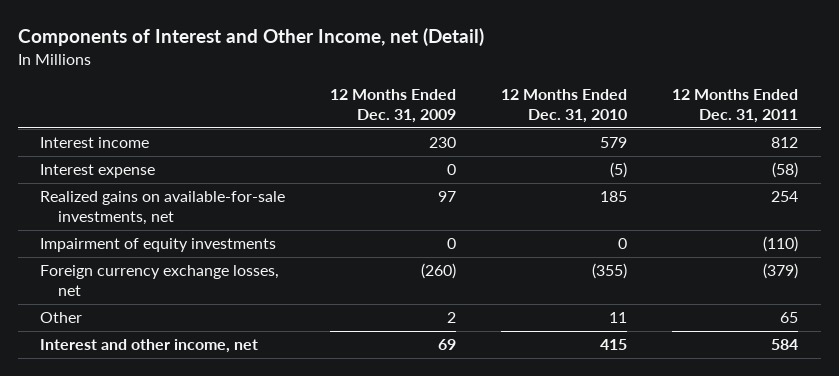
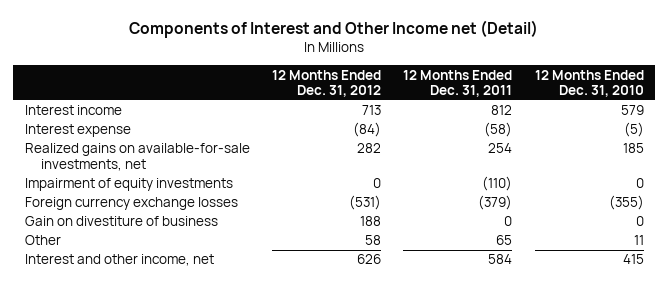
[18,27,485,46] Components of Interest and Other Income, net (Detail) -> [129,20,539,39] Components of Interest and Other Income net (Detail)
[330,88,457,123] 12 Months Ended Dec. 31, 2009 -> none
none -> [271,69,381,98] 12 Months Ended Dec. 31, 2012
[40,265,280,297] Foreign currency exchange losses, net -> [24,197,238,211] Foreign currency exchange losses
none -> [24,216,218,227] Gain on divestiture of business

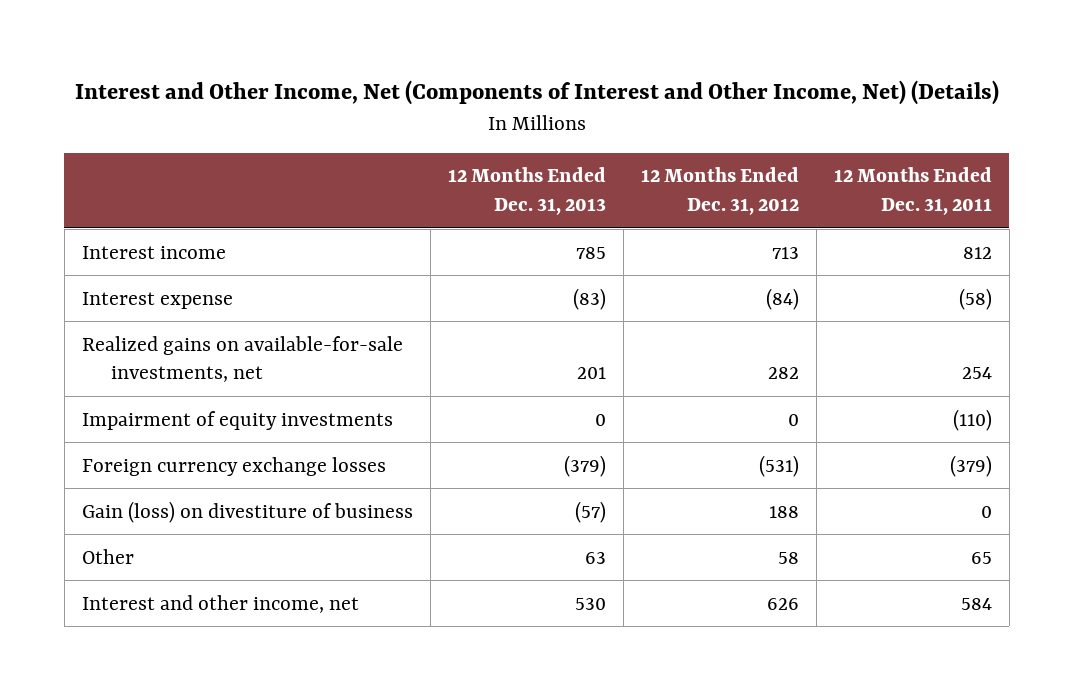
[129,20,539,39] Components of Interest and Other Income net (Detail) -> [74,80,999,106] Interest and Other Income, Net (Components of Interest and Other Income, Net) (Details)
[534,69,644,98] 12 Months Ended Dec. 31, 2010 -> none
none -> [447,167,606,216] 12 Months Ended Dec. 31, 2013
[24,216,218,227] Gain on divestiture of business -> [81,500,413,523] Gain (loss) on divestiture of business

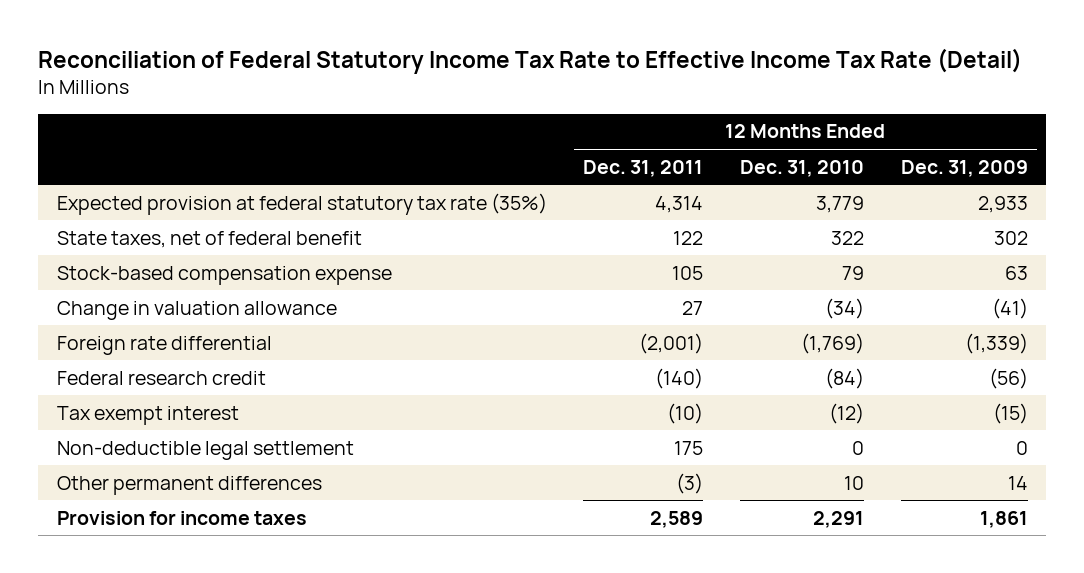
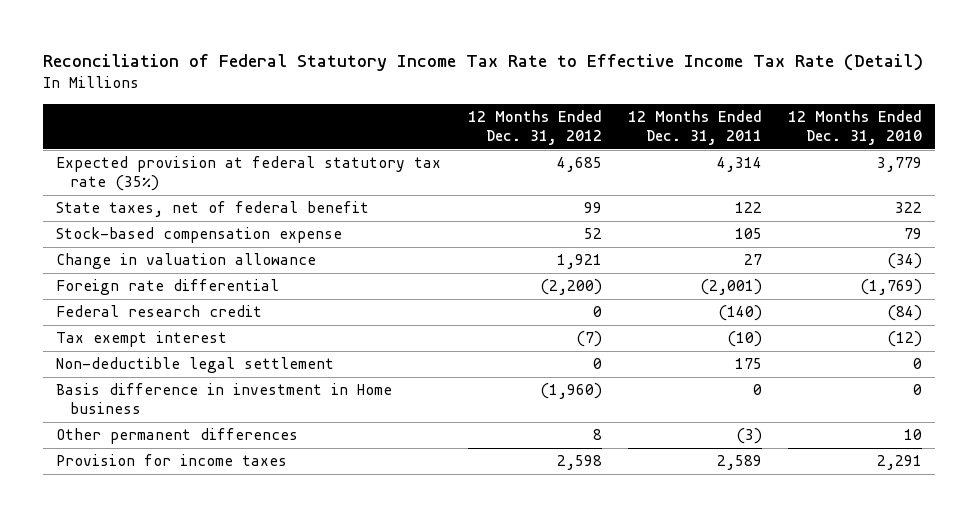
[900,159,1028,177] Dec. 31, 2009 -> none
none -> [467,110,602,145] 12 Months Ended Dec. 31, 2012
none -> [56,383,393,415] Basis difference in investment in Home business

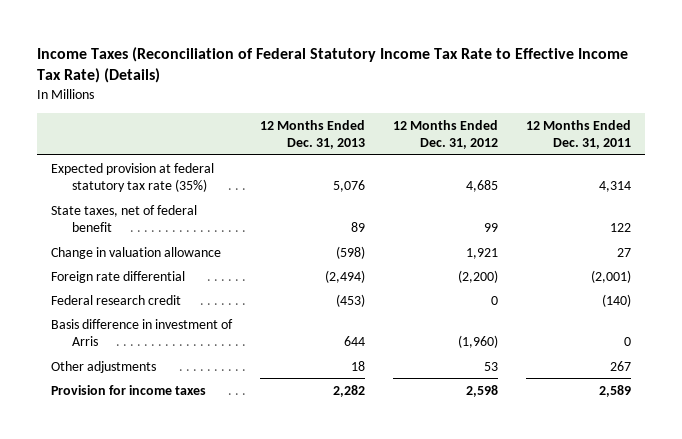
[43,54,924,72] Reconciliation of Federal Statutory Income Tax Rate to Effective Income Tax Rate (Detail) -> [37,46,629,84] Income Taxes (Reconciliation of Federal Statutory Income Tax Rate to Effective Income Tax Rate) (Details)
[787,110,922,145] 12 Months Ended Dec. 31, 2010 -> none
none -> [260,119,366,150] 12 Months Ended Dec. 31, 2013
[56,227,343,244] Stock-based compensation expense -> none
[56,331,228,348] Tax exempt interest -> none
[56,357,335,374] Non-deductible legal settlement -> none
[56,383,393,415] Basis difference in investment in Home business -> [51,318,234,347] Basis difference in investment of Arris
[56,428,299,445] Other permanent differences -> [51,360,157,373] Other adjustments
[592,429,602,441] 8 -> [484,361,499,371] 53
[735,428,762,445] (3) -> [609,360,631,371] 267

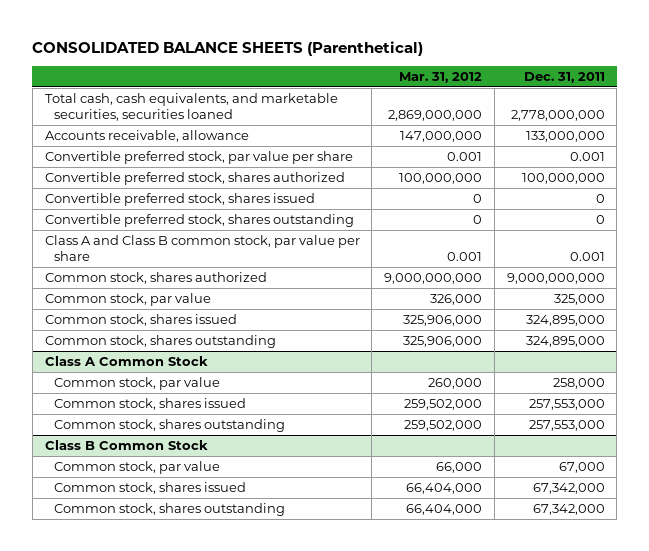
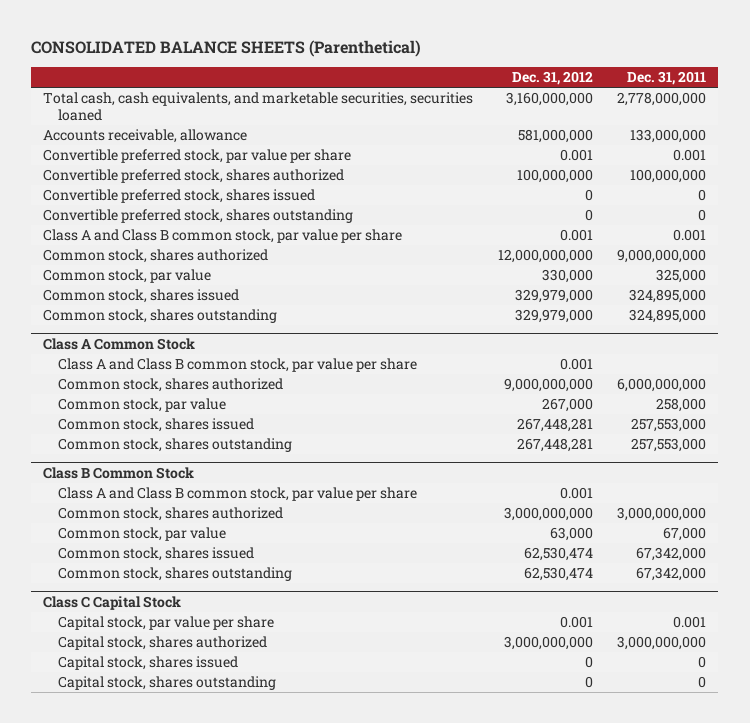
[399,71,483,83] Mar. 31, 2012 -> none
none -> [511,70,593,85] Dec. 31, 2012
none -> [58,358,418,373] Class A and Class B common stock, par value per share
none -> [58,378,284,393] Common stock, shares authorized
none -> [58,487,418,502] Class A and Class B common stock, par value per share
none -> [58,507,284,522] Common stock, shares authorized
none -> [43,595,182,610] Class C Capital Stock
none -> [58,616,275,631] Capital stock, par value per share
none -> [58,636,268,651] Capital stock, shares authorized
none -> [58,656,239,671] Capital stock, shares issued
none -> [58,676,277,691] Capital stock, shares outstanding

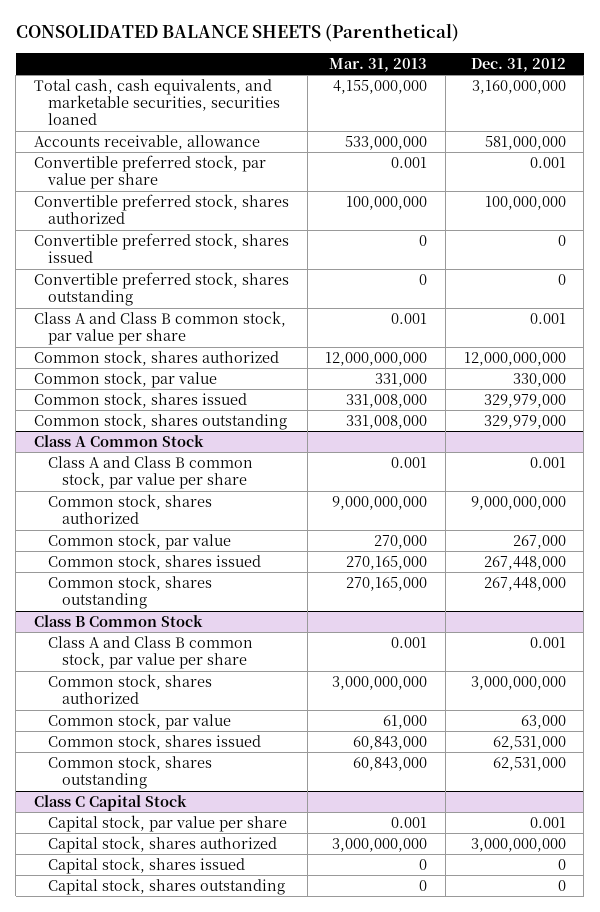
[627,70,707,85] Dec. 31, 2011 -> none
none -> [329,58,428,73] Mar. 31, 2013
[516,418,593,433] 267,448,281 -> [483,556,566,571] 267,448,000
[516,438,593,453] 267,448,281 -> [483,577,566,592] 267,448,000
[523,547,593,562] 62,530,474 -> [492,736,566,751] 62,531,000
[523,567,593,582] 62,530,474 -> [492,757,566,772] 62,531,000

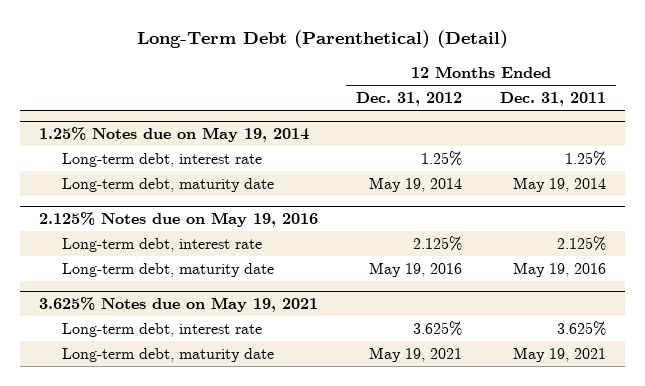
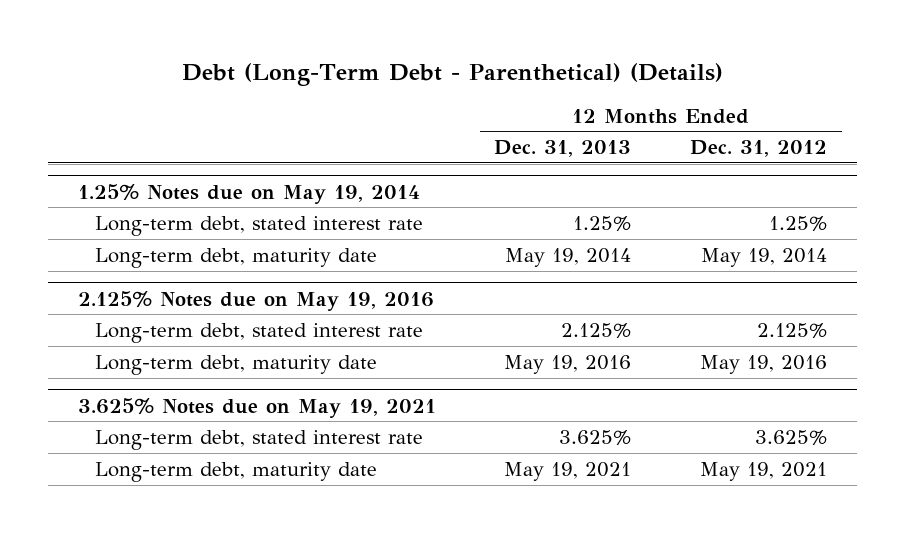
[136,30,508,49] Long-Term Debt (Parenthetical) (Detail) -> [182,62,724,86] Debt (Long-Term Debt - Parenthetical) (Details)
[500,92,607,107] Dec. 31, 2011 -> none
none -> [494,140,632,158] Dec. 31, 2013
[62,153,263,168] Long-term debt, interest rate -> [94,215,423,236] Long-term debt, stated interest rate
[62,238,263,253] Long-term debt, interest rate -> [94,322,423,343] Long-term debt, stated interest rate
[62,323,263,338] Long-term debt, interest rate -> [94,429,423,450] Long-term debt, stated interest rate

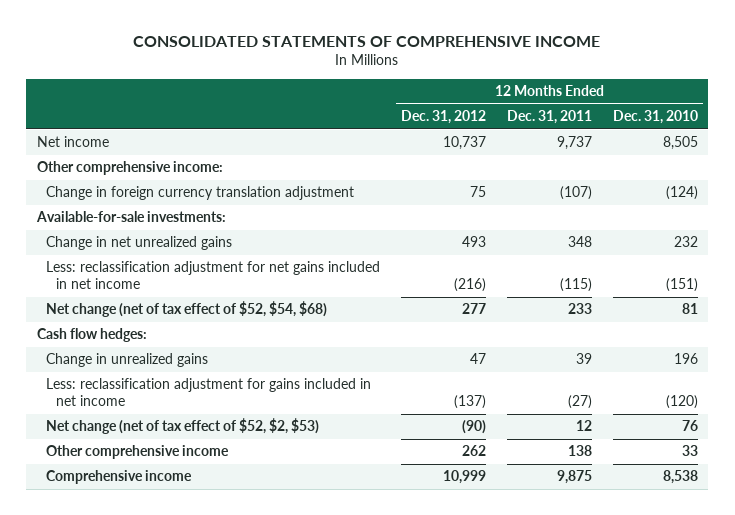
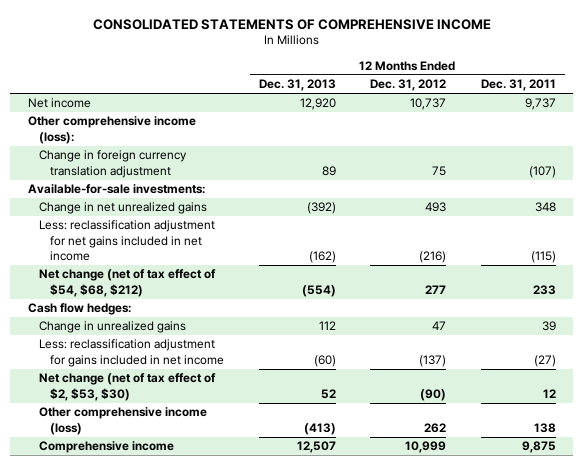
[612,110,698,125] Dec. 31, 2010 -> none
none -> [258,79,336,92] Dec. 31, 2013
[36,161,223,176] Other comprehensive income: -> [27,116,196,144] Other comprehensive income (loss):
[46,301,328,318] Net change (net of tax effect of $52, $54, $68) -> [38,269,216,297] Net change (net of tax effect of $54, $68, $212)
[46,418,320,435] Net change (net of tax effect of $52, $2, $53) -> [38,373,216,401] Net change (net of tax effect of $2, $53, $30)
[46,445,230,460] Other comprehensive income -> [38,407,207,435] Other comprehensive income (loss)

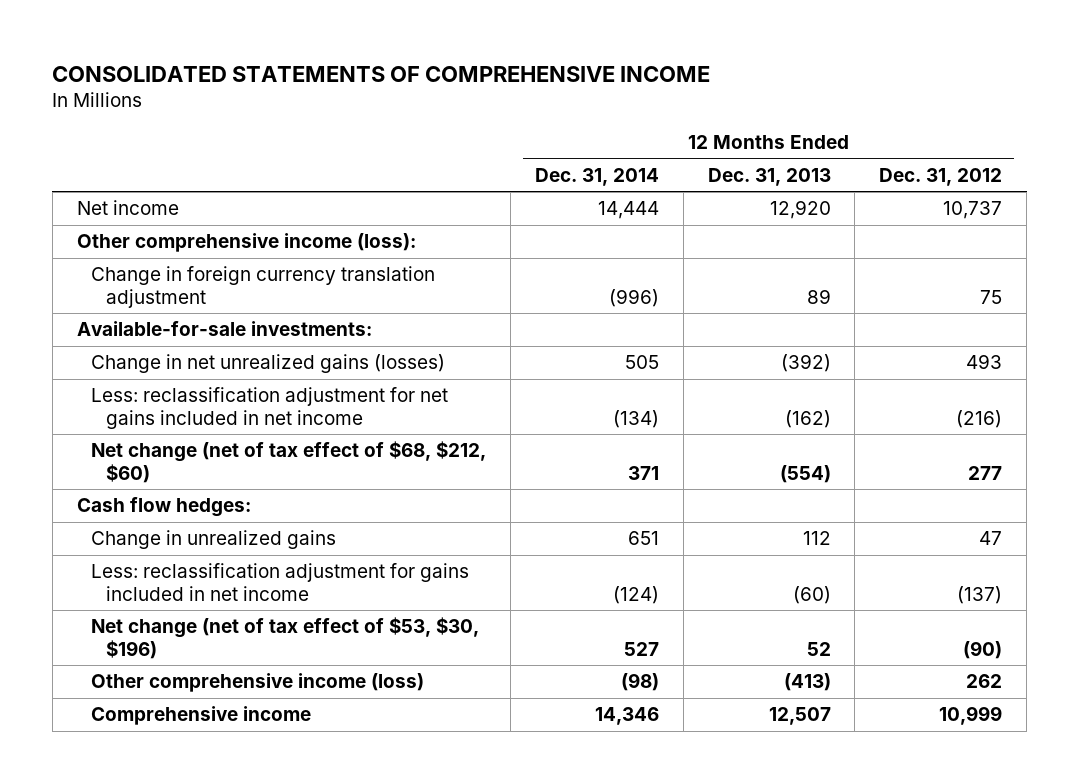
[480,79,556,92] Dec. 31, 2011 -> none
none -> [535,167,660,186] Dec. 31, 2014
[38,202,207,215] Change in net unrealized gains -> [91,354,446,374] Change in net unrealized gains (losses)
[38,269,216,297] Net change (net of tax effect of $54, $68, $212) -> [91,441,487,484] Net change (net of tax effect of $68, $212, $60)
[38,373,216,401] Net change (net of tax effect of $2, $53, $30) -> [91,617,480,660] Net change (net of tax effect of $53, $30, $196)

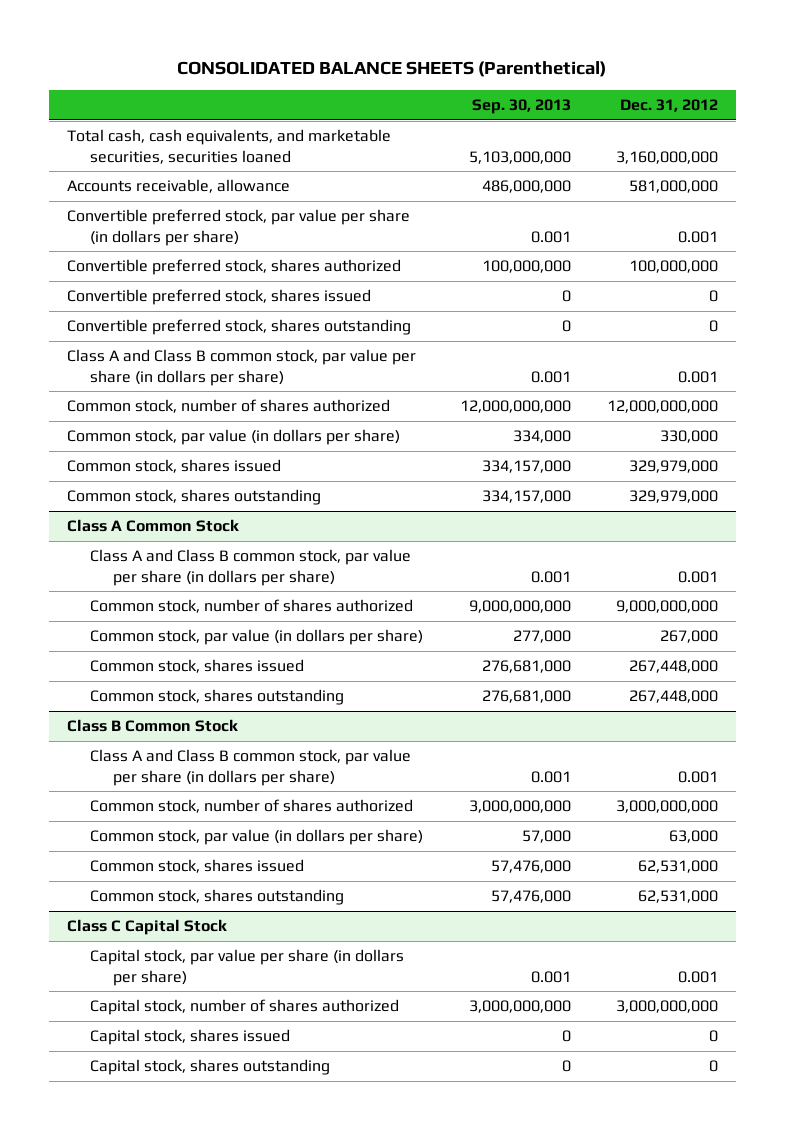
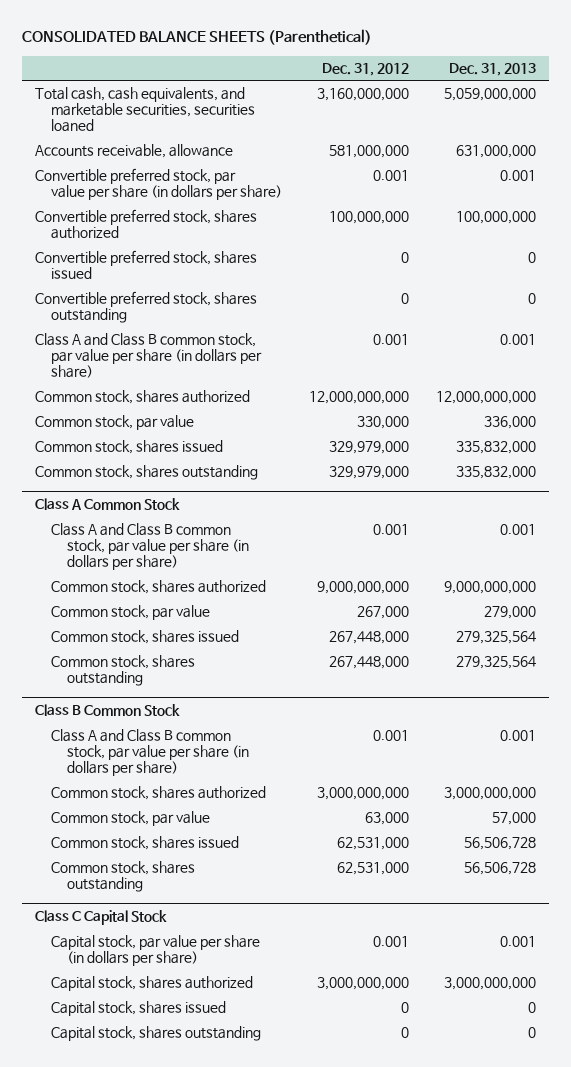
[471,98,571,114] Sep. 30, 2013 -> none
none -> [448,62,536,76] Dec. 31, 2013
[67,399,391,414] Common stock, number of shares authorized -> [35,390,251,405] Common stock, shares authorized
[67,429,401,446] Common stock, par value (in dollars per share) -> [35,415,195,431] Common stock, par value
[90,599,414,614] Common stock, number of shares authorized -> [51,580,267,595] Common stock, shares authorized
[90,629,424,646] Common stock, par value (in dollars per share) -> [51,605,211,621] Common stock, par value
[90,799,414,814] Common stock, number of shares authorized -> [51,786,267,801] Common stock, shares authorized
[90,829,424,846] Common stock, par value (in dollars per share) -> [51,811,211,827] Common stock, par value
[90,999,400,1016] Capital stock, number of shares authorized -> [51,976,254,992] Capital stock, shares authorized

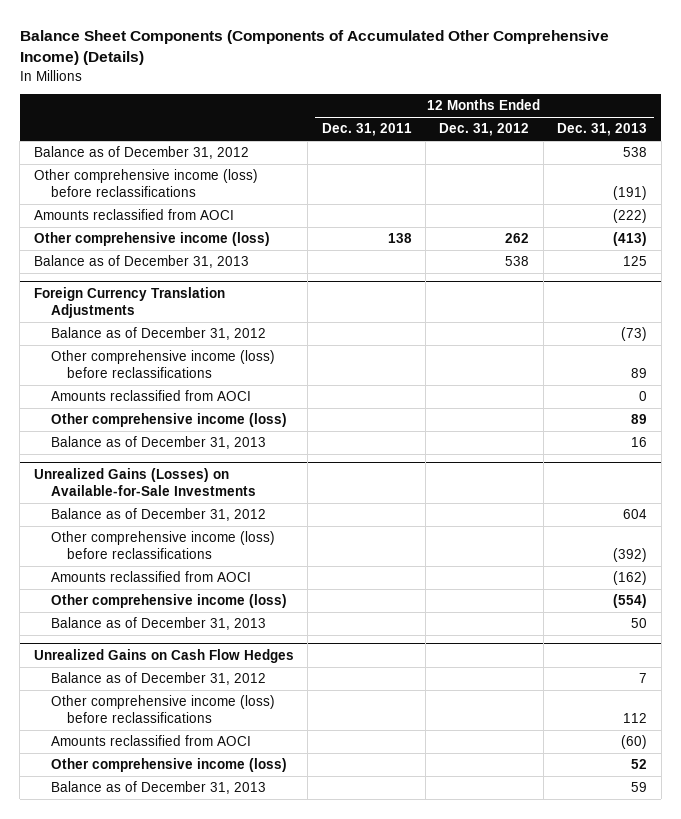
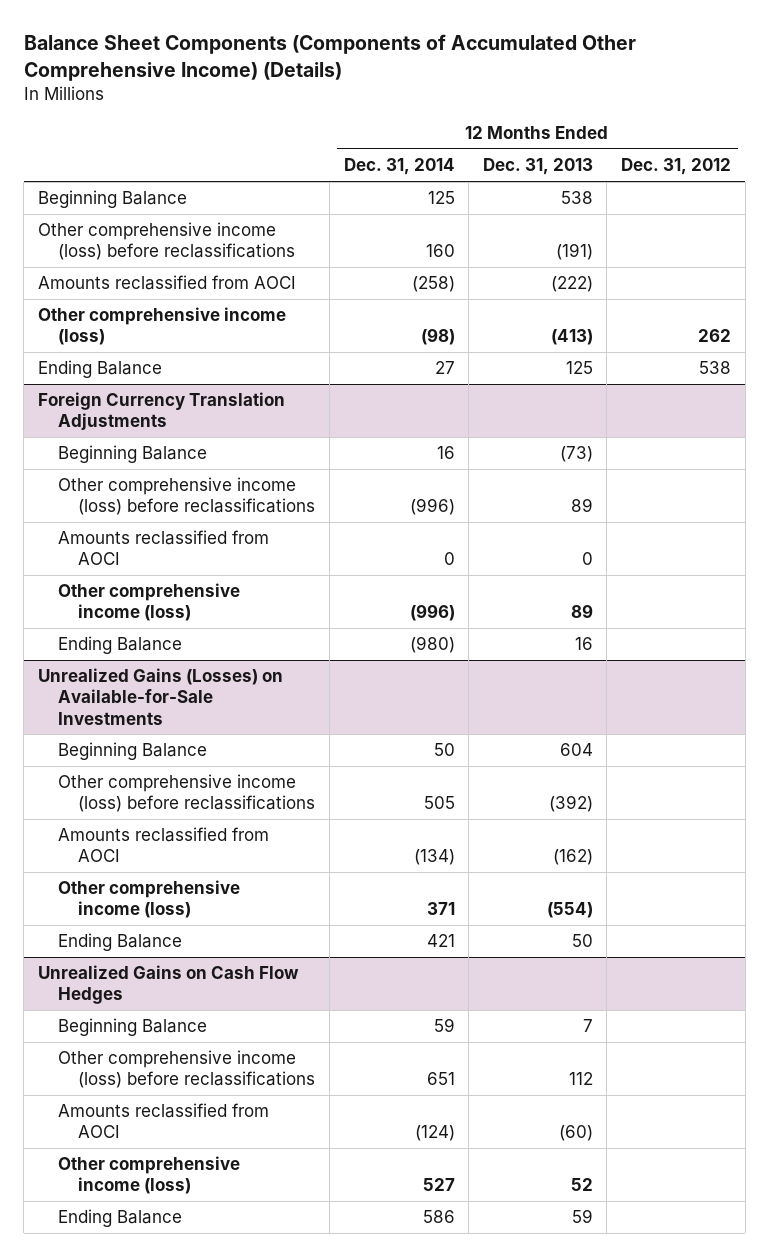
[321,123,412,137] Dec. 31, 2011 -> none
none -> [343,158,455,176] Dec. 31, 2014
[33,146,249,160] Balance as of December 31, 2012 -> [37,190,187,209] Beginning Balance
[33,255,249,269] Balance as of December 31, 2013 -> [37,360,162,379] Ending Balance
[50,327,266,341] Balance as of December 31, 2012 -> [58,445,208,464] Beginning Balance
[50,436,266,450] Balance as of December 31, 2013 -> [58,636,183,655] Ending Balance
[50,508,266,522] Balance as of December 31, 2012 -> [58,742,208,761] Beginning Balance
[50,617,266,631] Balance as of December 31, 2013 -> [58,933,183,952] Ending Balance
[50,672,266,686] Balance as of December 31, 2012 -> [58,1018,208,1037] Beginning Balance
[50,781,266,795] Balance as of December 31, 2013 -> [58,1209,183,1228] Ending Balance

